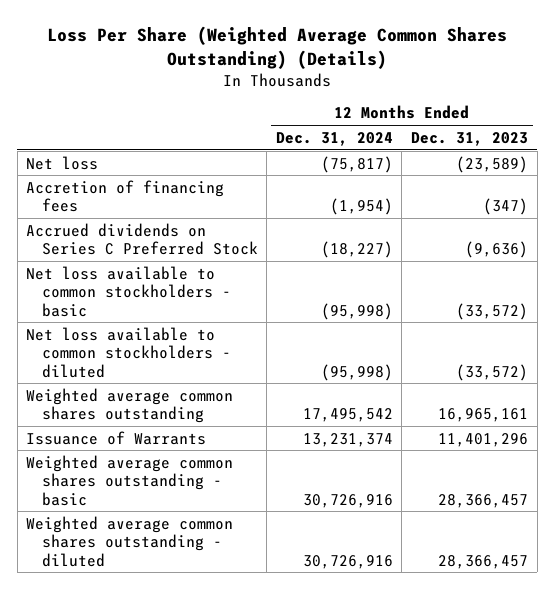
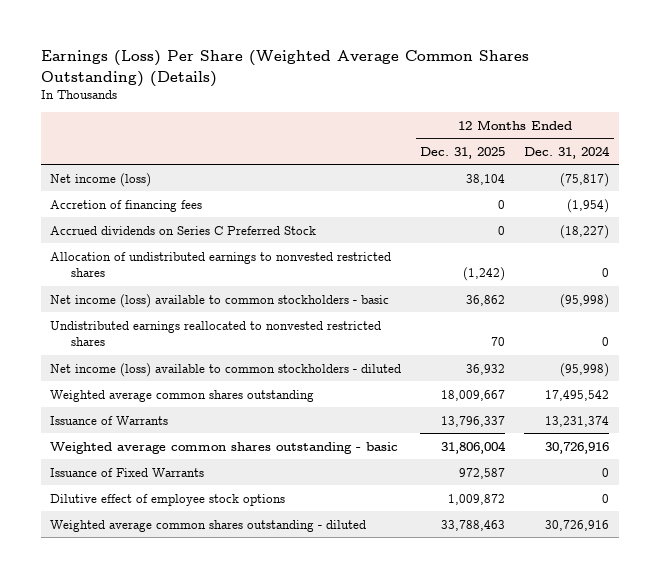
[47,25,508,69] Loss Per Share (Weighted Average Common Shares Outstanding) (Details) -> [41,50,530,87] Earnings (Loss) Per Share (Weighted Average Common Shares Outstanding) (Details)
[411,131,529,146] Dec. 31, 2023 -> none
none -> [420,146,506,159] Dec. 31, 2025
[26,155,99,170] Net loss -> [50,172,152,187] Net income (loss)
none -> [50,251,392,278] Allocation of undistributed earnings to nonvested restricted shares
[26,265,231,317] Net loss available to common stockholders - basic -> [50,293,390,308] Net income (loss) available to common stockholders - basic
none -> [50,320,382,347] Undistributed earnings reallocated to nonvested restricted shares
[26,326,231,378] Net loss available to common stockholders - diluted -> [50,362,402,377] Net income (loss) available to common stockholders - diluted
none -> [50,467,205,477] Issuance of Fixed Warrants
none -> [50,493,286,506] Dilutive effect of employee stock options

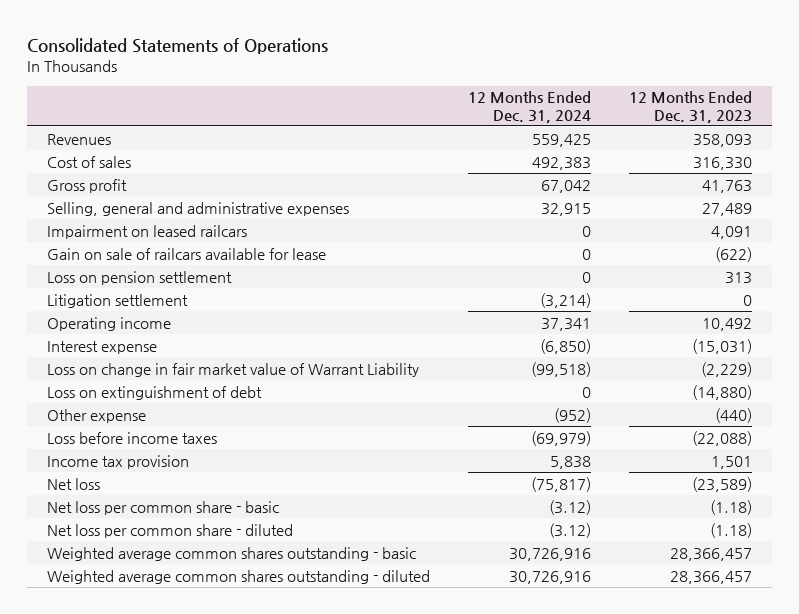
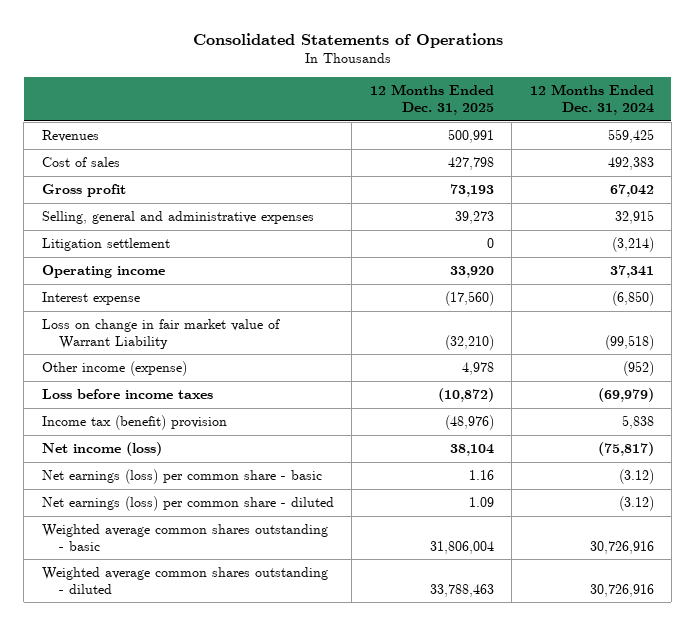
[629,91,753,123] 12 Months Ended Dec. 31, 2023 -> none
none -> [369,84,494,115] 12 Months Ended Dec. 31, 2025
[46,224,247,239] Impairment on leased railcars -> none
[46,247,326,260] Gain on sale of railcars available for lease -> none
[46,270,232,285] Loss on pension settlement -> none
[46,385,262,400] Loss on extinguishment of debt -> none
[46,408,146,423] Other expense -> [41,361,187,377] Other income (expense)
[46,454,189,469] Income tax provision -> [41,415,227,431] Income tax (benefit) provision
[46,477,100,490] Net loss -> [41,442,162,457] Net income (loss)
[46,500,279,515] Net loss per common share - basic -> [41,469,322,485] Net earnings (loss) per common share - basic
[46,523,293,538] Net loss per common share - diluted -> [41,496,334,512] Net earnings (loss) per common share - diluted

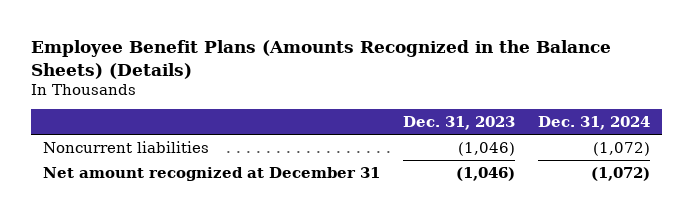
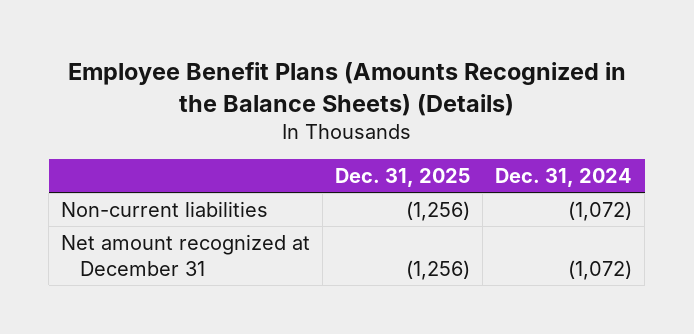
[402,116,515,131] Dec. 31, 2023 -> none
none -> [335,168,471,188] Dec. 31, 2025
[42,140,209,153] Noncurrent liabilities -> [61,200,269,217] Non-current liabilities

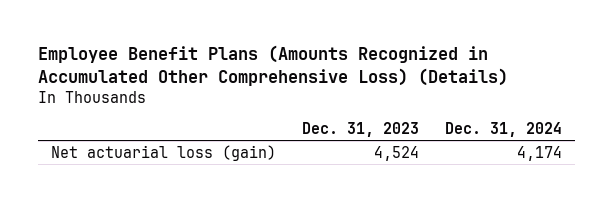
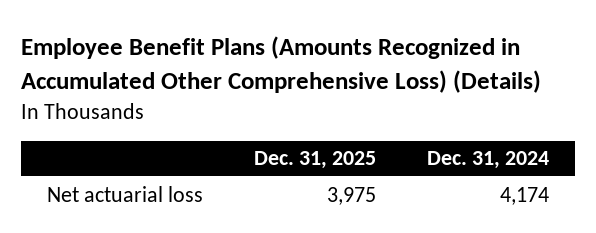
[301,122,419,138] Dec. 31, 2023 -> none
none -> [253,151,376,170] Dec. 31, 2025
[50,144,276,161] Net actuarial loss (gain) -> [46,185,203,202] Net actuarial loss

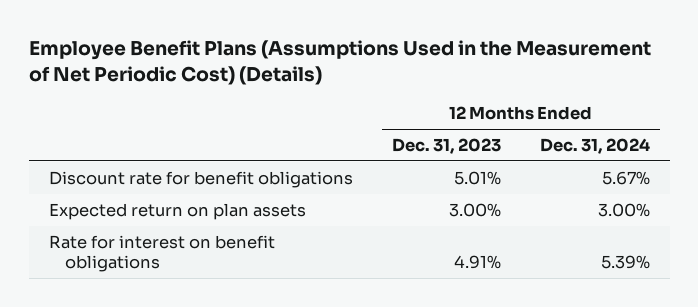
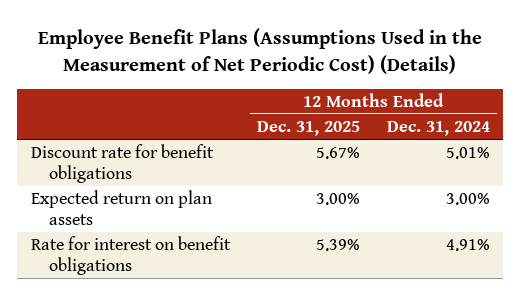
[391,138,501,155] Dec. 31, 2023 -> none
none -> [256,120,360,136] Dec. 31, 2025
[601,170,650,185] 5.67% -> [445,146,490,159] 5.01%
[600,255,650,270] 5.39% -> [445,238,490,251] 4.91%

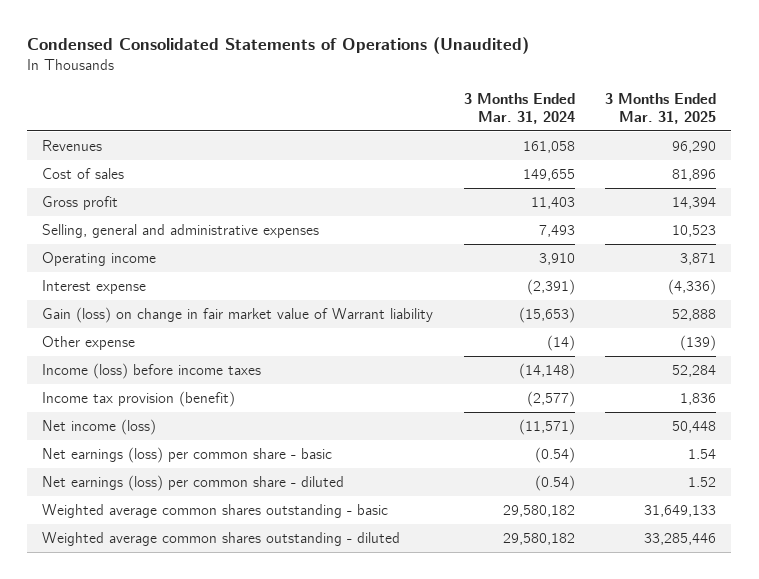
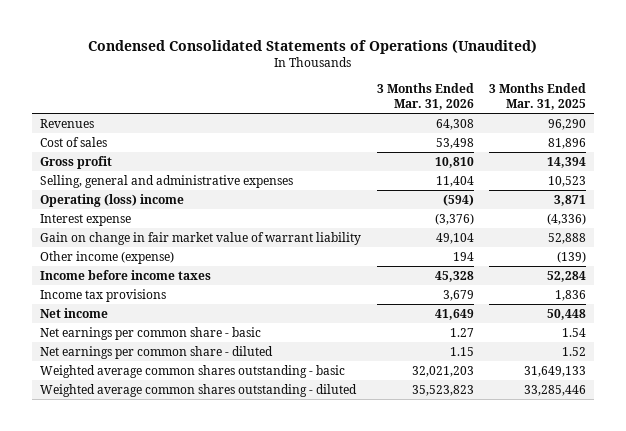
[463,93,575,124] 3 Months Ended Mar. 31, 2024 -> none
none -> [376,82,474,111] 3 Months Ended Mar. 31, 2026
[42,251,157,266] Operating income -> [40,193,185,207] Operating (loss) income
[42,306,434,323] Gain (loss) on change in fair market value of Warrant liability -> [40,231,362,245] Gain on change in fair market value of warrant liability
[42,335,136,350] Other expense -> [40,250,175,264] Other income (expense)
[42,362,262,379] Income (loss) before income taxes -> [40,269,212,280] Income before income taxes
[42,390,236,407] Income tax provision (benefit) -> [40,288,167,302] Income tax provisions
[42,418,157,435] Net income (loss) -> [40,307,109,318] Net income
[42,446,333,463] Net earnings (loss) per common share - basic -> [40,326,262,340] Net earnings per common share - basic
[42,474,345,491] Net earnings (loss) per common share - diluted -> [40,345,274,359] Net earnings per common share - diluted

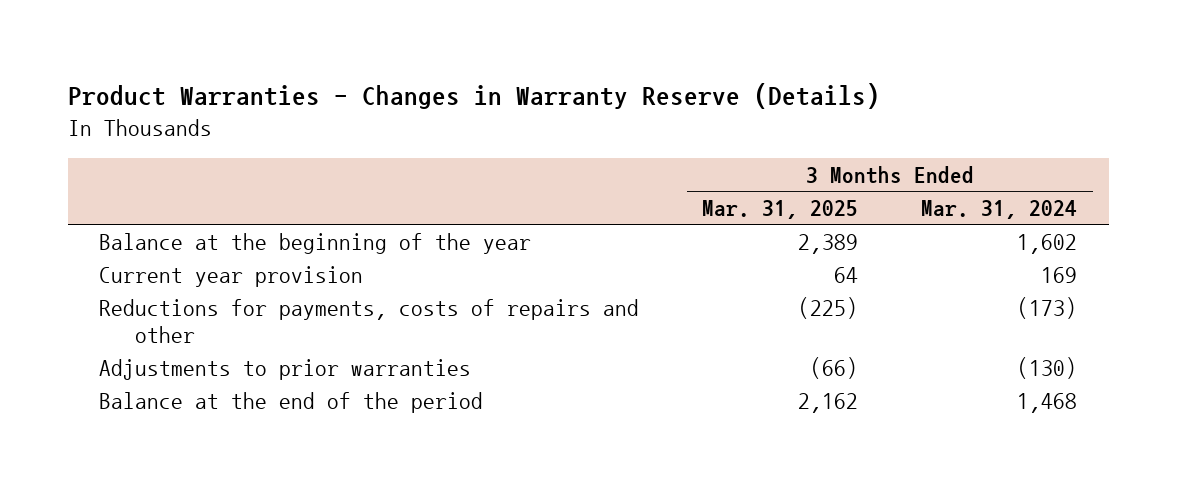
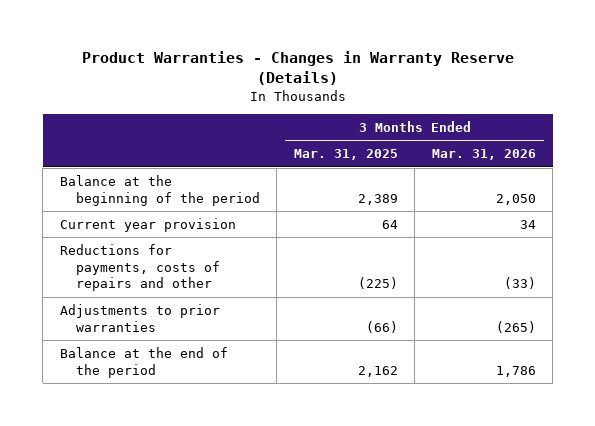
[921,200,1078,220] Mar. 31, 2024 -> none
none -> [431,149,536,161] Mar. 31, 2026
[99,232,532,254] Balance at the beginning of the year -> [59,174,261,206] Balance at the beginning of the period

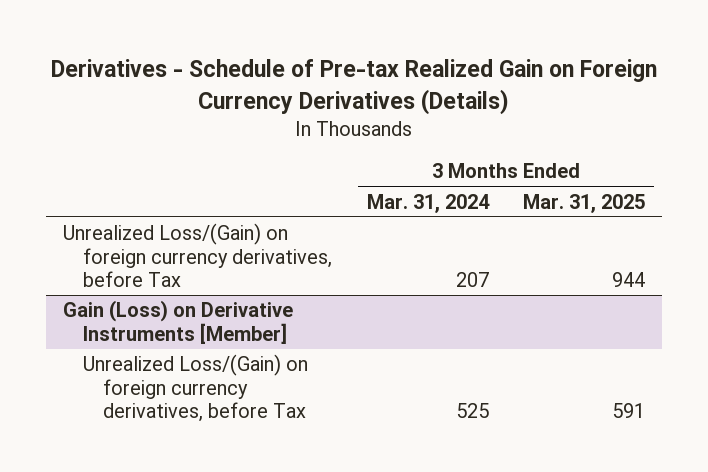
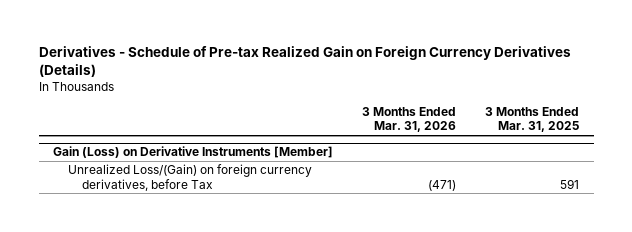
[366,193,490,213] Mar. 31, 2024 -> none
none -> [362,107,457,133] 3 Months Ended Mar. 31, 2026
[63,223,333,287] Unrealized Loss/(Gain) on foreign currency derivatives, before Tax -> none

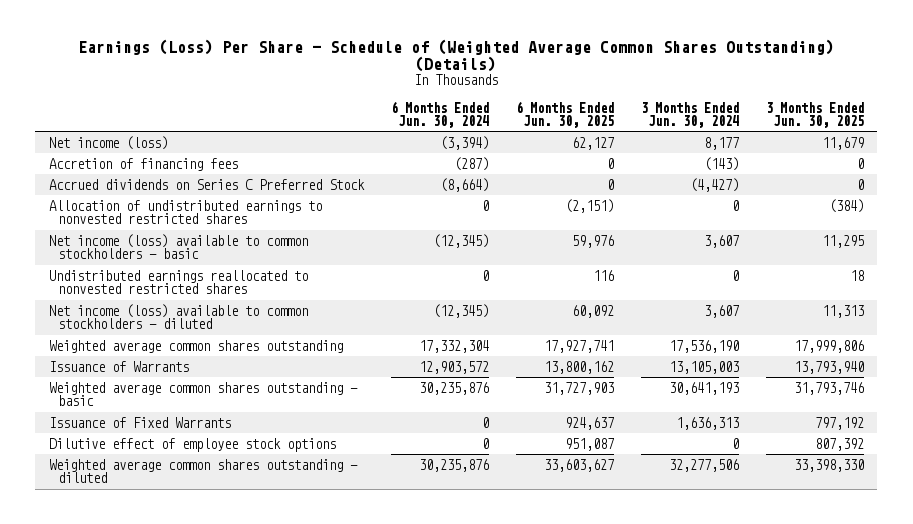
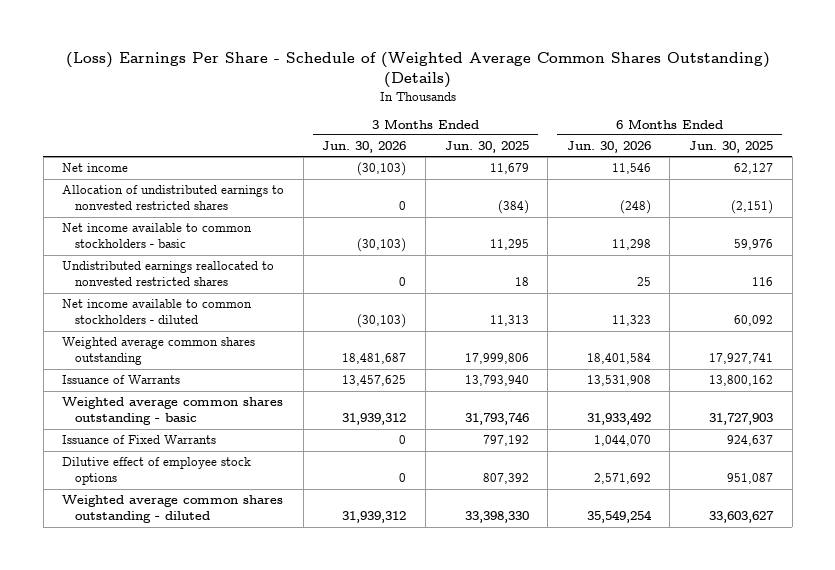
[78,38,835,73] Earnings (Loss) Per Share - Schedule of (Weighted Average Common Shares Outstanding) (Details) -> [65,52,770,89] (Loss) Earnings Per Share - Schedule of (Weighted Average Common Shares Outstanding) (Details)
[390,100,489,128] 6 Months Ended Jun. 30, 2024 -> none
[640,101,739,128] 3 Months Ended Jun. 30, 2024 -> none
none -> [322,141,407,154] Jun. 30, 2026
none -> [566,141,651,154] Jun. 30, 2026
[48,157,238,171] Accretion of financing fees -> none
[48,178,365,190] Accrued dividends on Series C Preferred Stock -> none
[48,135,168,150] Net income (loss) -> [62,163,129,173] Net income
[48,233,308,259] Net income (loss) available to common stockholders - basic -> [62,223,253,249] Net income available to common stockholders - basic
[48,303,308,329] Net income (loss) available to common stockholders - diluted -> [62,299,253,325] Net income available to common stockholders - diluted

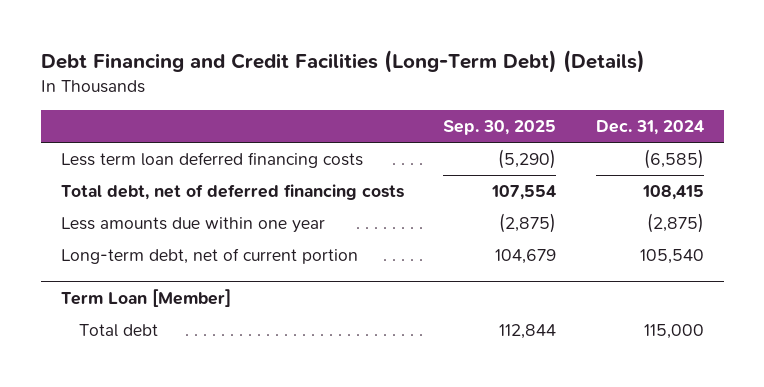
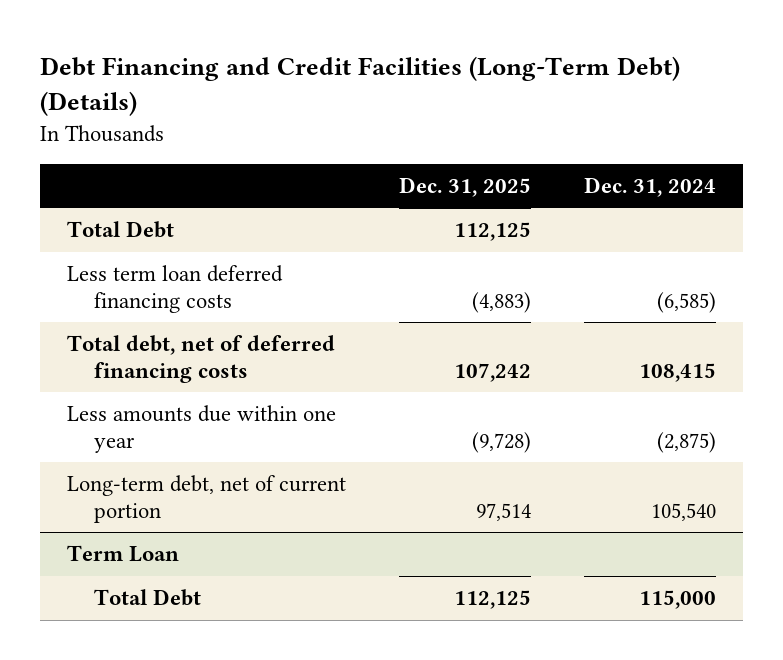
[443,120,557,136] Sep. 30, 2025 -> none
none -> [398,176,531,197] Dec. 31, 2025
none -> [66,221,174,239] Total Debt
[60,288,231,307] Term Loan [Member] -> [66,545,179,563] Term Loan
[79,324,159,338] Total debt -> [94,589,202,607] Total Debt

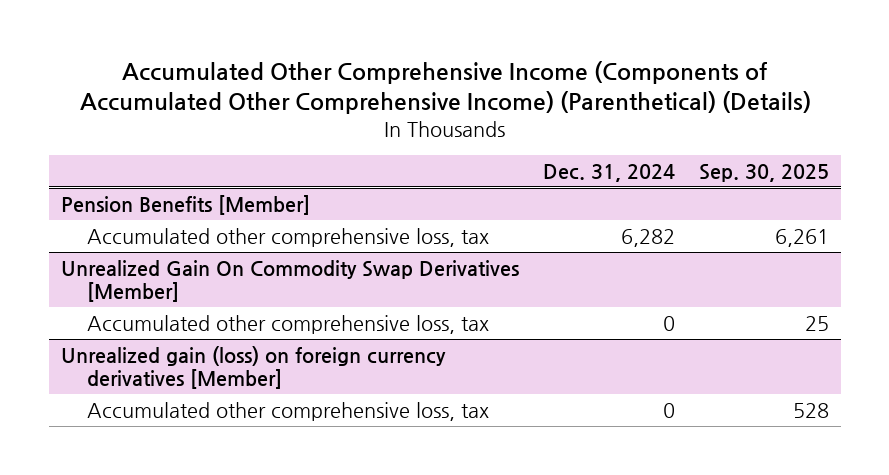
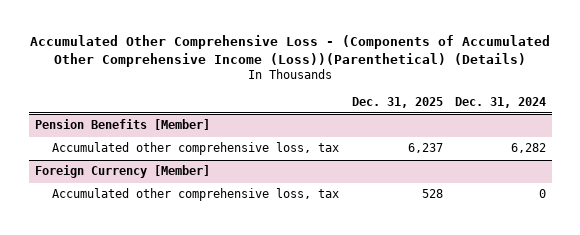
[79,60,811,115] Accumulated Other Comprehensive Income (Components of Accumulated Other Comprehensive Income) (Parenthetical) (Details) -> [30,35,551,67] Accumulated Other Comprehensive Loss - (Components of Accumulated Other Comprehensive Income (Loss))(Parenthetical) (Details)
[698,163,829,182] Sep. 30, 2025 -> none
none -> [351,96,443,108] Dec. 31, 2025
[60,259,519,302] Unrealized Gain On Commodity Swap Derivatives [Member] -> none
[87,314,490,334] Accumulated other comprehensive loss, tax -> none
[60,345,446,389] Unrealized gain (loss) on foreign currency derivatives [Member] -> [34,165,210,179] Foreign Currency [Member]

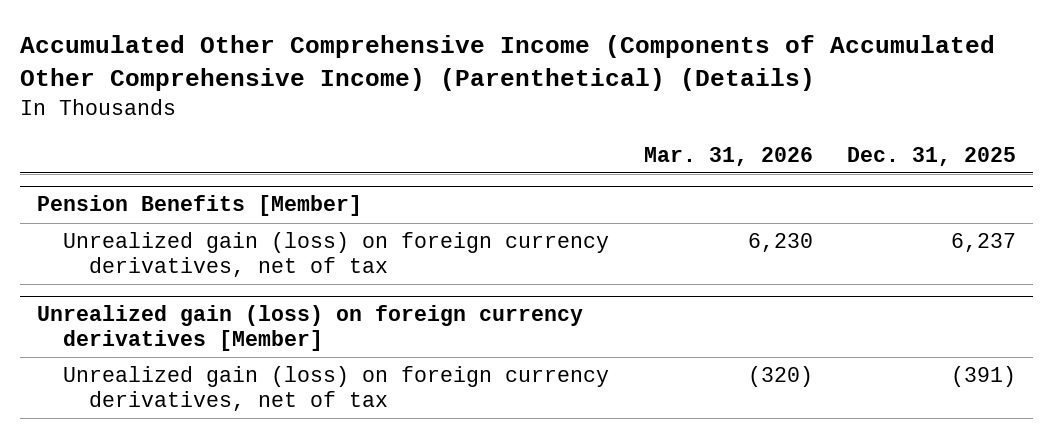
[30,35,551,67] Accumulated Other Comprehensive Loss - (Components of Accumulated Other Comprehensive Income (Loss))(Parenthetical) (Details) -> [19,35,995,92] Accumulated Other Comprehensive Income (Components of Accumulated Other Comprehensive Income) (Parenthetical) (Details)
[454,96,546,108] Dec. 31, 2024 -> none
none -> [643,146,813,166] Mar. 31, 2026
[52,188,340,202] Accumulated other comprehensive loss, tax -> none
[52,142,340,156] Accumulated other comprehensive loss, tax -> [63,232,610,277] Unrealized gain (loss) on foreign currency derivatives, net of tax
[34,165,210,179] Foreign Currency [Member] -> [37,305,584,352] Unrealized gain (loss) on foreign currency derivatives [Member]
none -> [63,366,610,411] Unrealized gain (loss) on foreign currency derivatives, net of tax

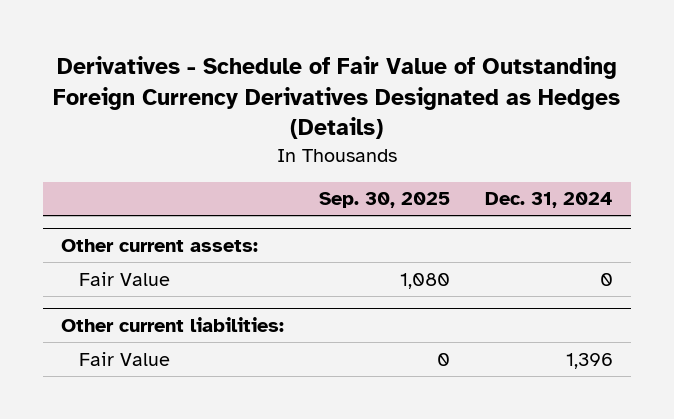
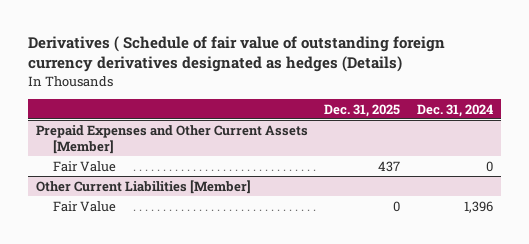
[52,55,620,140] Derivatives - Schedule of Fair Value of Outstanding Foreign Currency Derivatives Designated as Hedges (Details) -> [27,35,445,73] Derivatives ( Schedule of fair value of outstanding foreign currency derivatives designated as hedges (Details)
[318,192,450,209] Sep. 30, 2025 -> none
none -> [324,103,401,117] Dec. 31, 2025
[60,238,258,252] Other current assets: -> none
none -> [35,124,308,154] Prepaid Expenses and Other Current Assets [Member]
[60,316,284,332] Other current liabilities: -> [35,179,251,194] Other Current Liabilities [Member]

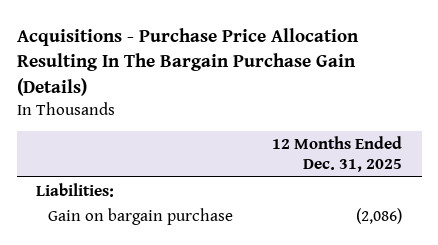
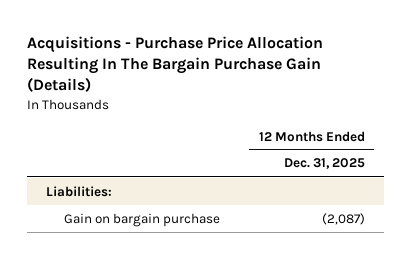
[356,207,403,224] (2,086) -> [321,212,365,225] (2,087)

